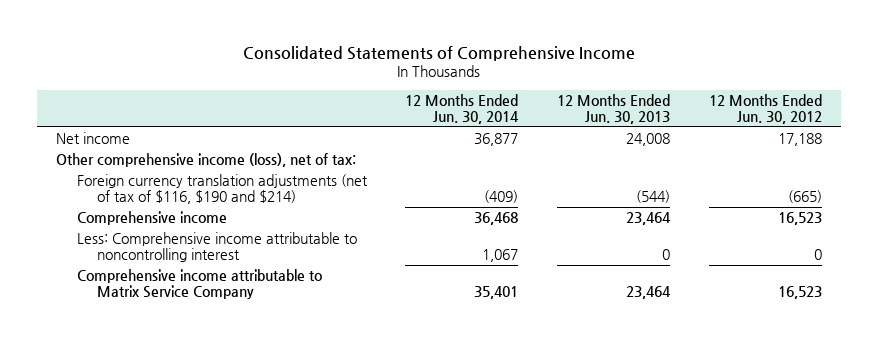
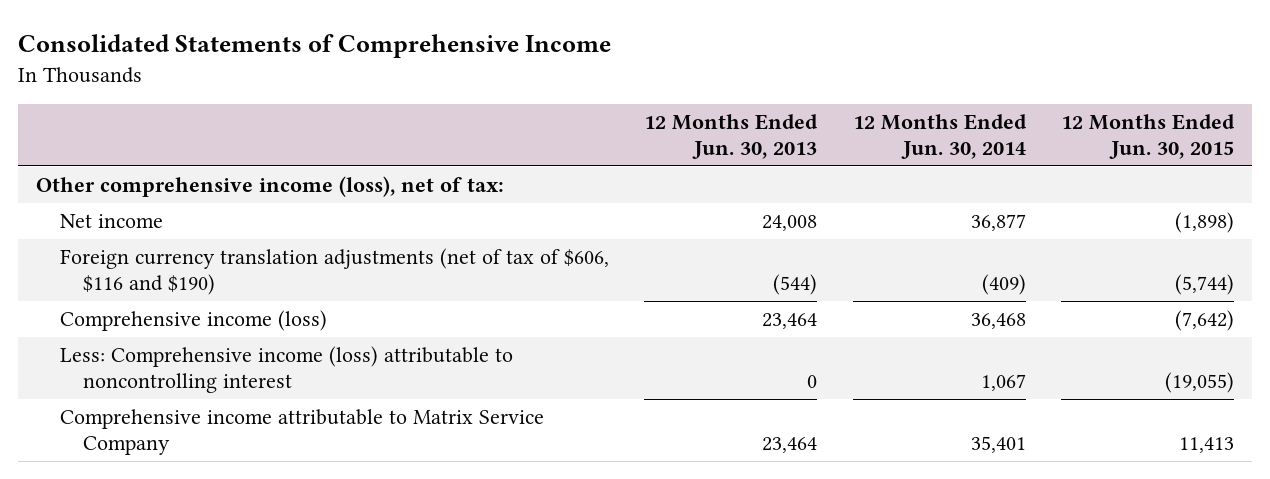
[709,93,823,124] 12 Months Ended Jun. 30, 2012 -> none
none -> [1061,114,1236,159] 12 Months Ended Jun. 30, 2015
[56,132,131,145] Net income -> [59,214,163,229] Net income
[76,174,368,205] Foreign currency translation adjustments (net of tax of $116, $190 and $214) -> [59,248,609,295] Foreign currency translation adjustments (net of tax of $606, $116 and $190)
[76,211,227,226] Comprehensive income -> [59,310,327,332] Comprehensive income (loss)
[76,232,357,263] Less: Comprehensive income attributable to noncontrolling interest -> [59,346,513,393] Less: Comprehensive income (loss) attributable to noncontrolling interest

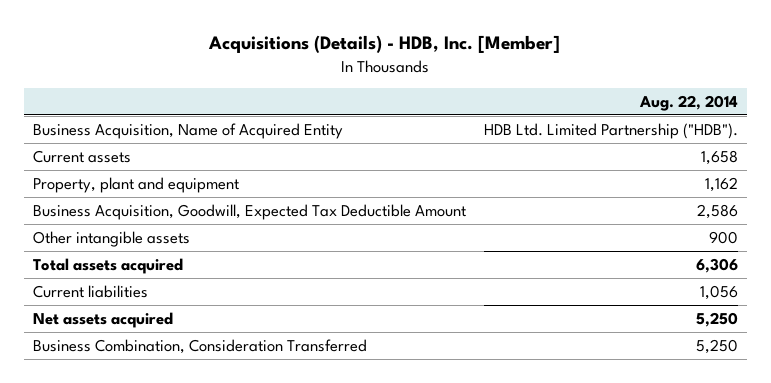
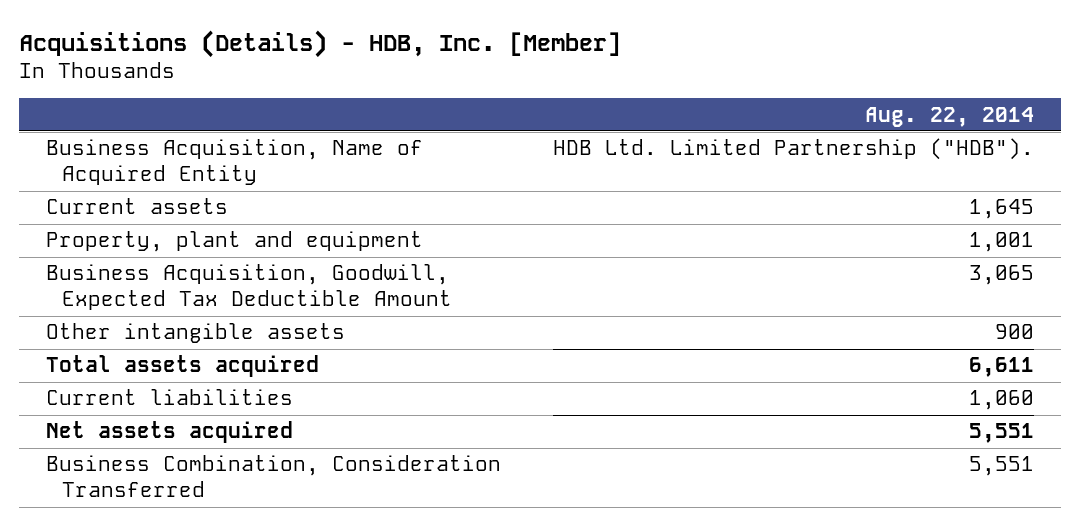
[700,149,738,165] 1,658 -> [969,199,1035,220] 1,645
[704,176,738,192] 1,162 -> [969,232,1035,253] 1,001
[696,203,738,219] 2,586 -> [969,265,1035,286] 3,065
[695,257,738,273] 6,306 -> [969,357,1035,378] 6,611
[699,284,738,300] 1,056 -> [969,390,1035,411] 1,060
[695,311,738,327] 5,250 -> [969,423,1035,444] 5,551
[695,338,738,354] 5,250 -> [969,456,1035,477] 5,551

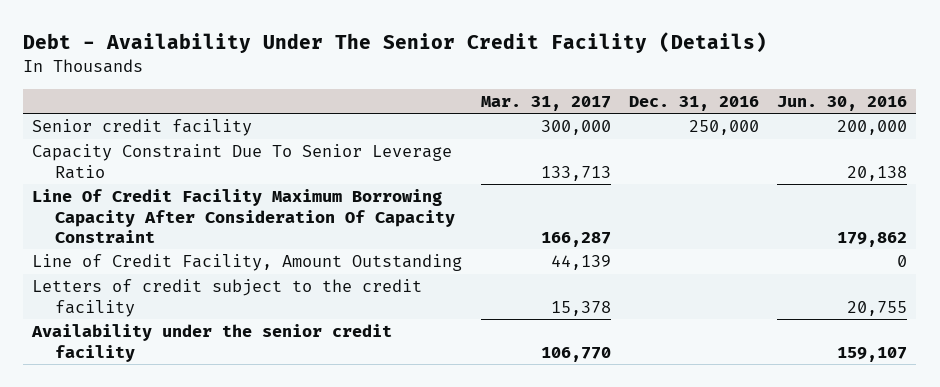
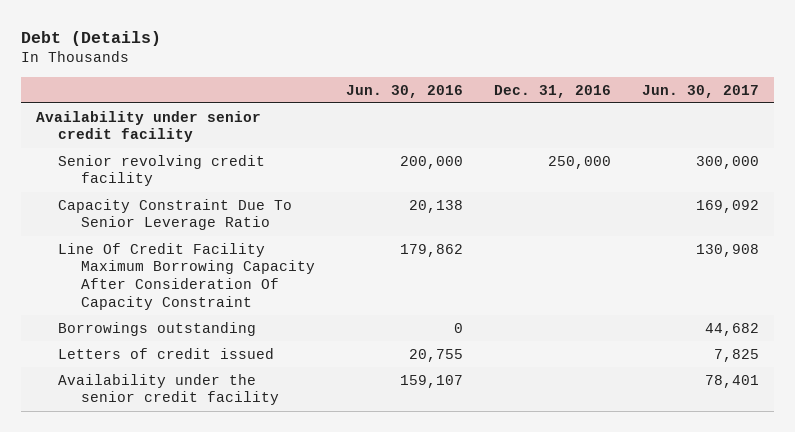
[23,32,768,54] Debt - Availability Under The Senior Credit Facility (Details) -> [20,31,161,47] Debt (Details)
[480,95,611,111] Mar. 31, 2017 -> none
none -> [641,84,759,98] Jun. 30, 2017
none -> [36,110,262,143] Availability under senior credit facility
[32,119,253,137] Senior credit facility -> [58,154,266,187] Senior revolving credit facility
[32,254,463,272] Line of Credit Facility, Amount Outstanding -> [58,321,257,336] Borrowings outstanding
[32,279,423,317] Letters of credit subject to the credit facility -> [58,347,275,359] Letters of credit issued

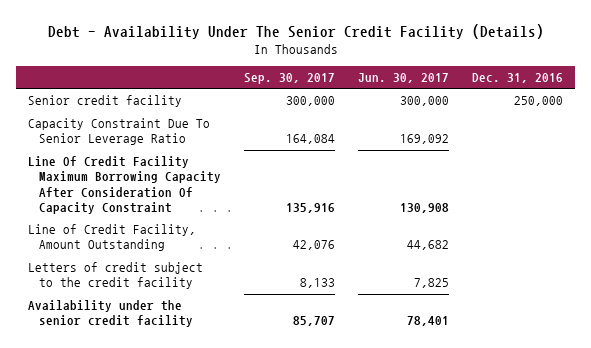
[20,31,161,47] Debt (Details) -> [47,23,544,39] Debt - Availability Under The Senior Credit Facility (Details)
[345,84,463,98] Jun. 30, 2016 -> none
none -> [244,72,336,84] Sep. 30, 2017
[36,110,262,143] Availability under senior credit facility -> none
[58,154,266,187] Senior revolving credit facility -> [27,95,182,108] Senior credit facility
[58,321,257,336] Borrowings outstanding -> [27,224,196,252] Line of Credit Facility, Amount Outstanding
[58,347,275,359] Letters of credit issued -> [27,262,203,290] Letters of credit subject to the credit facility

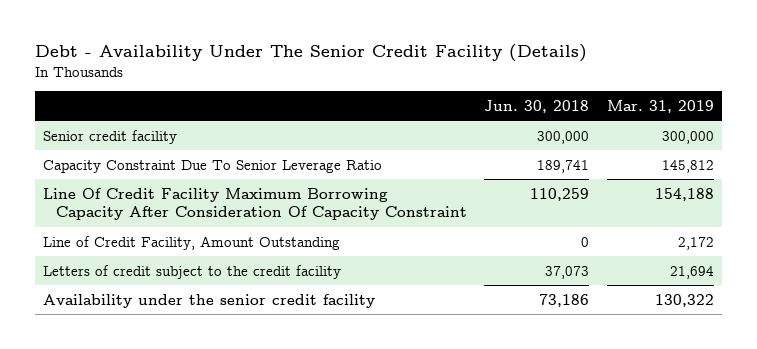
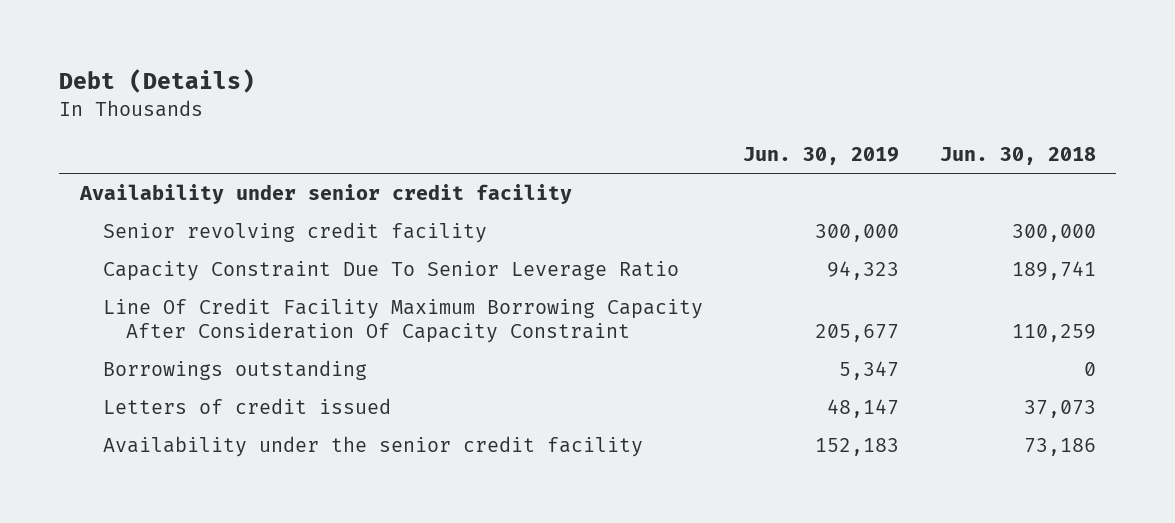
[34,44,587,63] Debt - Availability Under The Senior Credit Facility (Details) -> [59,69,256,94] Debt (Details)
[606,99,714,113] Mar. 31, 2019 -> none
none -> [743,146,900,165] Jun. 30, 2019
none -> [78,183,572,204] Availability under senior credit facility
[43,129,178,144] Senior credit facility -> [102,221,487,243] Senior revolving credit facility
[43,235,341,250] Line of Credit Facility, Amount Outstanding -> [102,359,367,380] Borrowings outstanding
[43,264,342,279] Letters of credit subject to the credit facility -> [102,397,391,414] Letters of credit issued

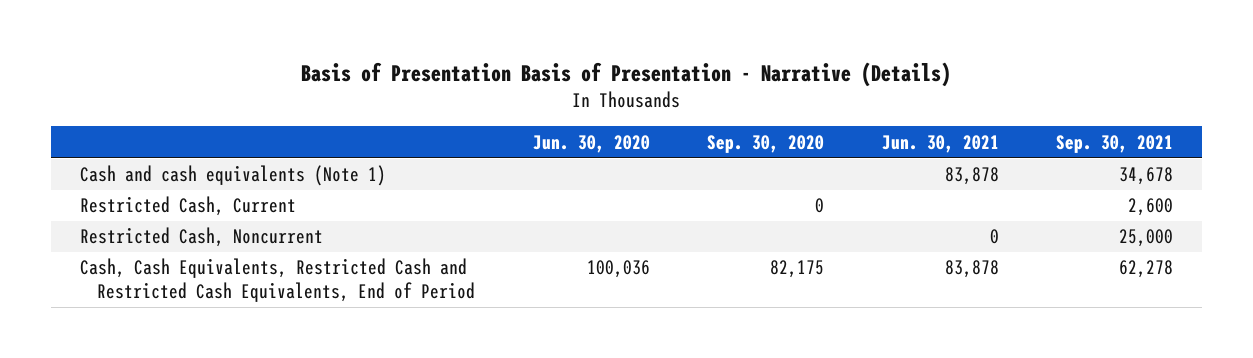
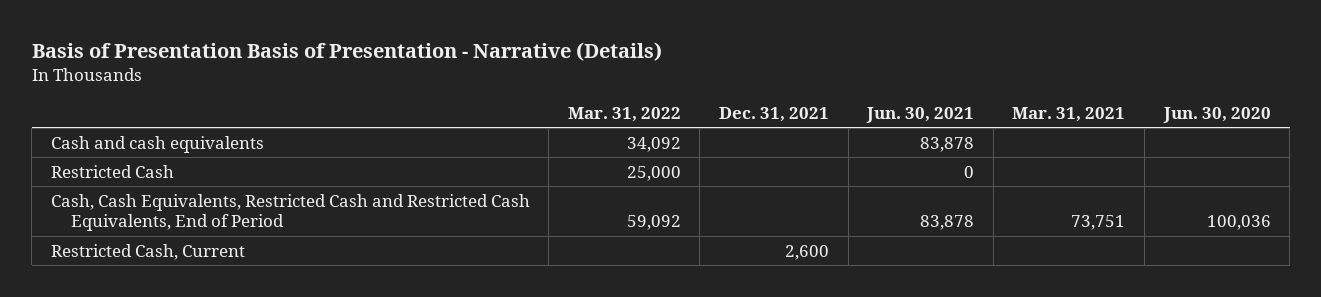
[707,134,825,153] Sep. 30, 2020 -> none
[1056,134,1174,153] Sep. 30, 2021 -> none
none -> [567,107,681,123] Mar. 31, 2022
none -> [718,107,829,123] Dec. 31, 2021
none -> [1012,107,1126,123] Mar. 31, 2021
[79,165,386,187] Cash and cash equivalents (Note 1) -> [50,135,264,153] Cash and cash equivalents
[79,227,323,248] Restricted Cash, Noncurrent -> [50,164,174,178] Restricted Cash
[79,196,296,217] Restricted Cash, Current -> [50,243,245,260] Restricted Cash, Current

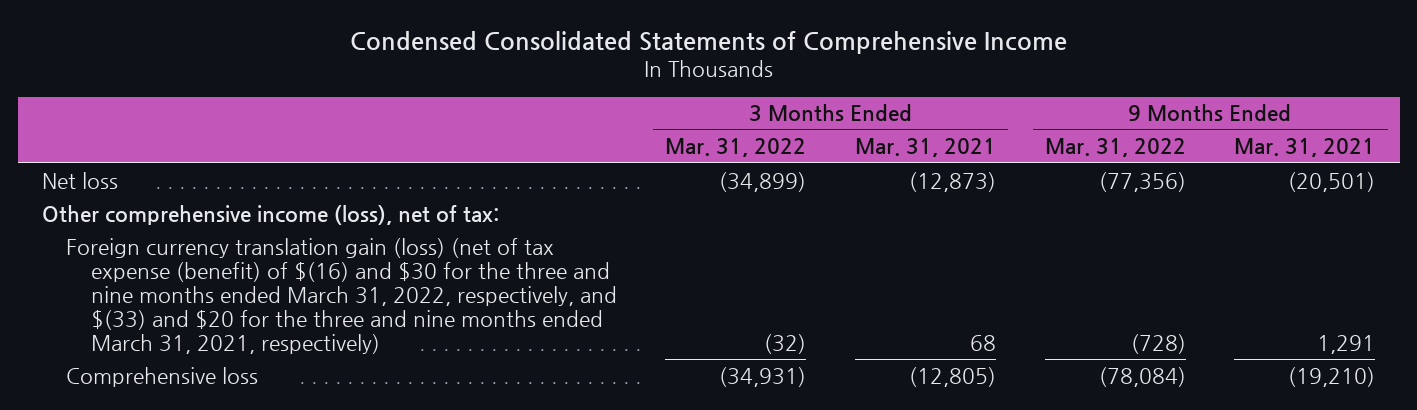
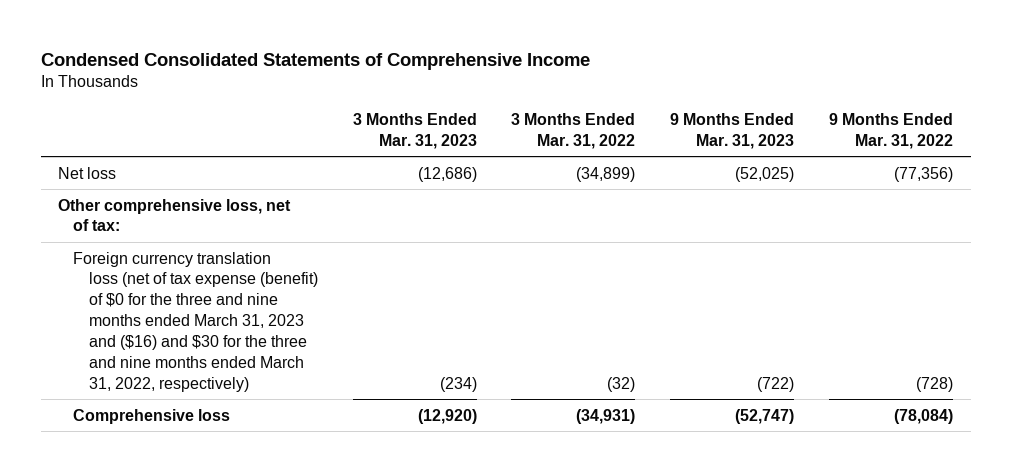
[855,138,997,158] Mar. 31, 2021 -> none
[1234,138,1376,158] Mar. 31, 2021 -> none
none -> [352,113,477,149] 3 Months Ended Mar. 31, 2023
none -> [670,113,795,149] 9 Months Ended Mar. 31, 2023
[41,204,499,225] Other comprehensive income (loss), net of tax: -> [58,198,292,232] Other comprehensive loss, net of tax:
[66,237,617,354] Foreign currency translation gain (loss) (net of tax expense (benefit) of $(16) and $30 for the three and nine months ended March 31, 2022, respectively, and $(33) and $20 for the three and nine months ended March 31, 2021, respectively) -> [73,251,318,392] Foreign currency translation loss (net of tax expense (benefit) of $0 for the three and nine months ended March 31, 2023 and ($16) and $30 for the three and nine months ended March 31, 2022, respectively)

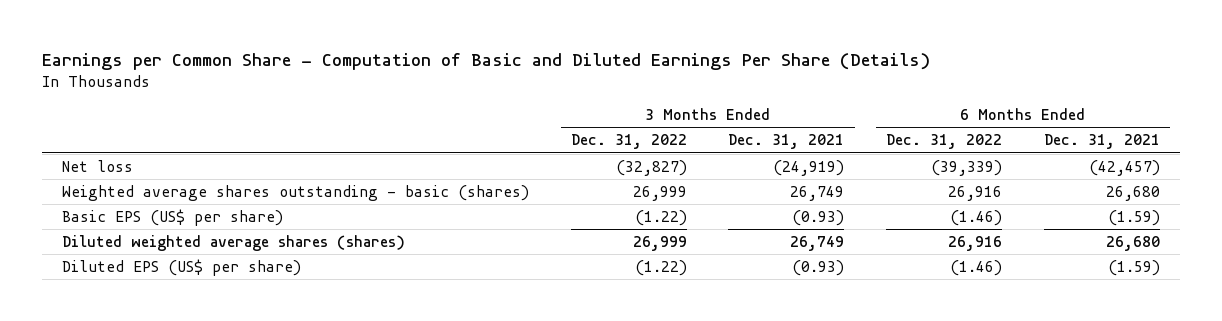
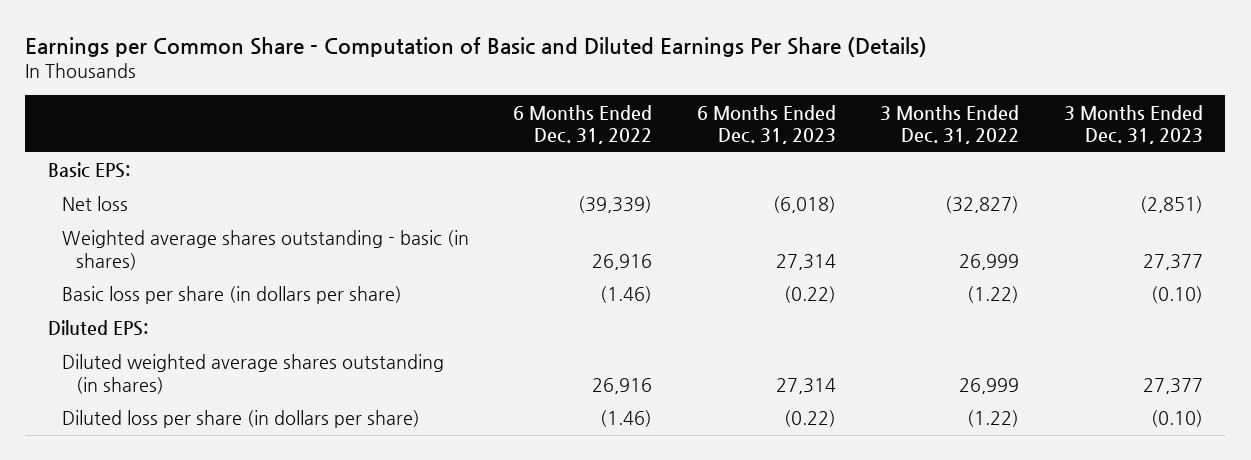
[728,134,845,150] Dec. 31, 2021 -> none
[1043,134,1160,150] Dec. 31, 2021 -> none
none -> [696,104,836,145] 6 Months Ended Dec. 31, 2023
none -> [1063,104,1203,145] 3 Months Ended Dec. 31, 2023
none -> [47,162,130,179] Basic EPS:
[62,184,530,201] Weighted average shares outstanding - basic (shares) -> [61,230,469,270] Weighted average shares outstanding - basic (in shares)
[62,208,284,226] Basic EPS (US$ per share) -> [61,286,402,305] Basic loss per share (in dollars per share)
none -> [47,320,148,337] Diluted EPS:
[62,234,406,251] Diluted weighted average shares (shares) -> [61,354,444,394] Diluted weighted average shares outstanding (in shares)
[62,258,302,276] Diluted EPS (US$ per share) -> [61,410,420,429] Diluted loss per share (in dollars per share)

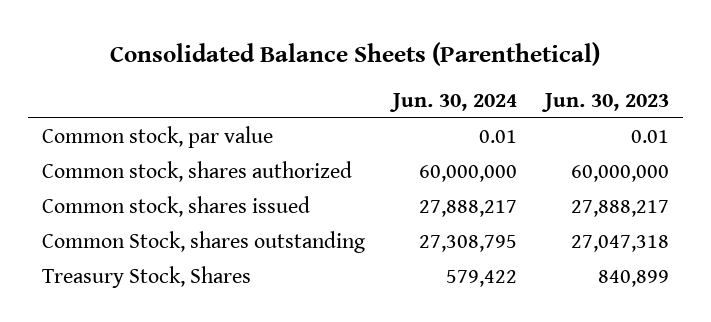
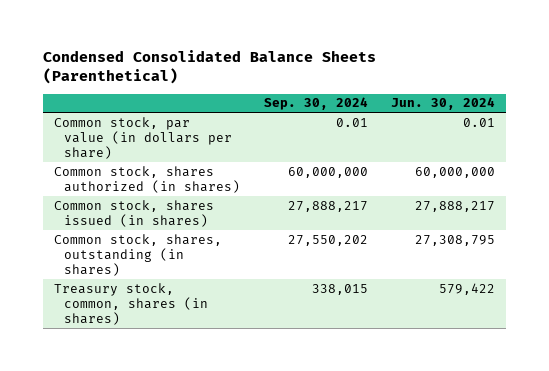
[110,41,601,66] Consolidated Balance Sheets (Parenthetical) -> [42,49,376,85] Condensed Consolidated Balance Sheets (Parenthetical)
[540,93,669,113] Jun. 30, 2023 -> none
none -> [263,97,368,111] Sep. 30, 2024
[42,126,274,149] Common stock, par value -> [54,116,233,159] Common stock, par value (in dollars per share)
[42,161,353,183] Common stock, shares authorized -> [54,165,241,193] Common stock, shares authorized (in shares)
[42,196,311,218] Common stock, shares issued -> [54,199,215,227] Common stock, shares issued (in shares)
[42,231,366,254] Common Stock, shares outstanding -> [54,233,223,276] Common stock, shares, outstanding (in shares)
[42,266,252,289] Treasury Stock, Shares -> [54,282,209,325] Treasury stock, common, shares (in shares)

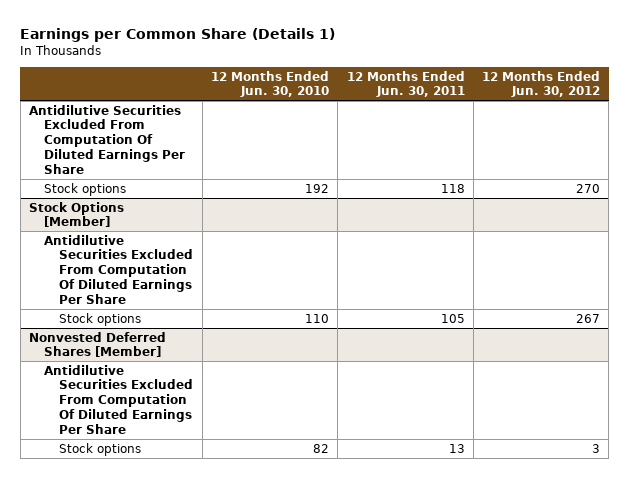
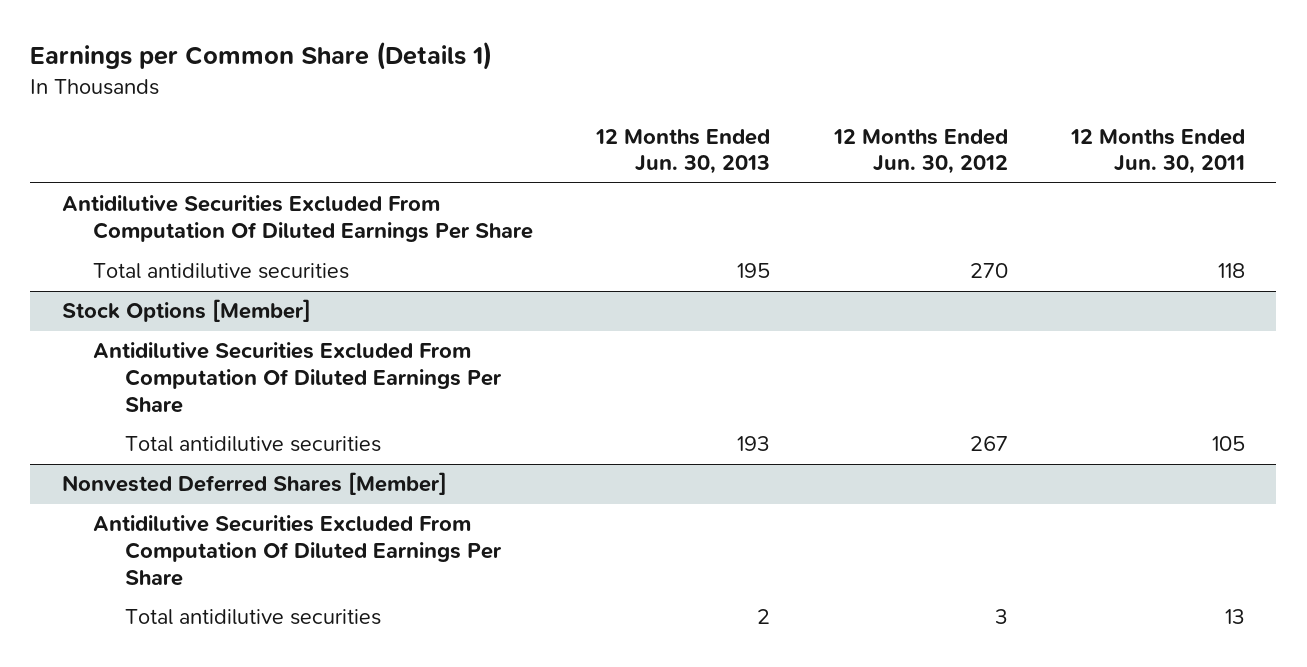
[211,70,330,98] 12 Months Ended Jun. 30, 2010 -> none
none -> [595,128,771,175] 12 Months Ended Jun. 30, 2013
[44,182,127,196] Stock options -> [93,263,350,280] Total antidilutive securities
[59,312,142,326] Stock options -> [124,436,381,453] Total antidilutive securities
[59,442,142,456] Stock options -> [124,609,381,626] Total antidilutive securities

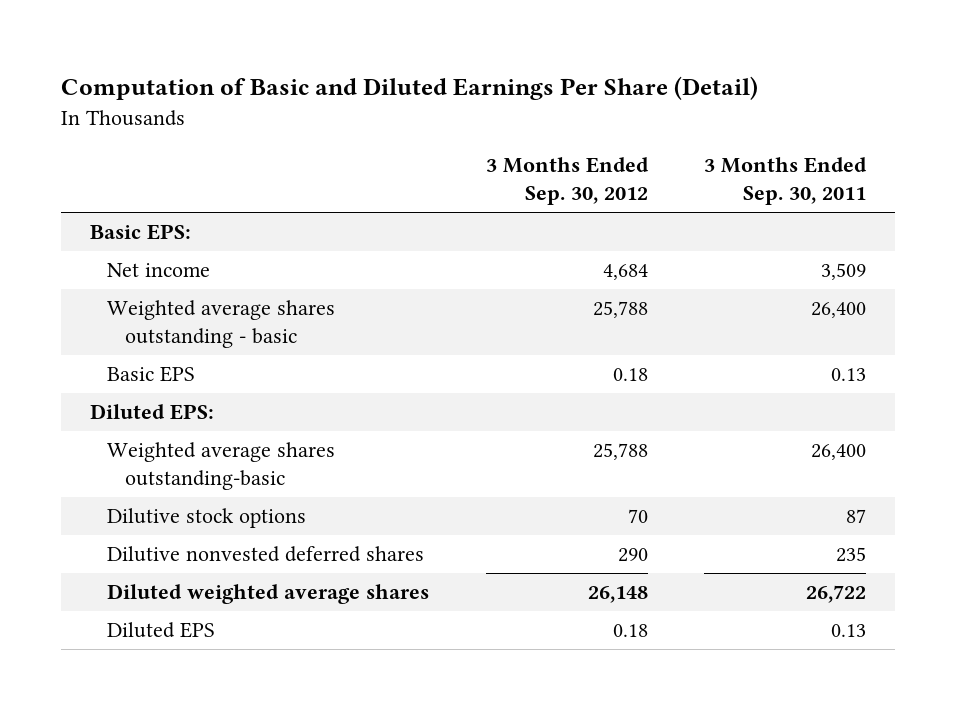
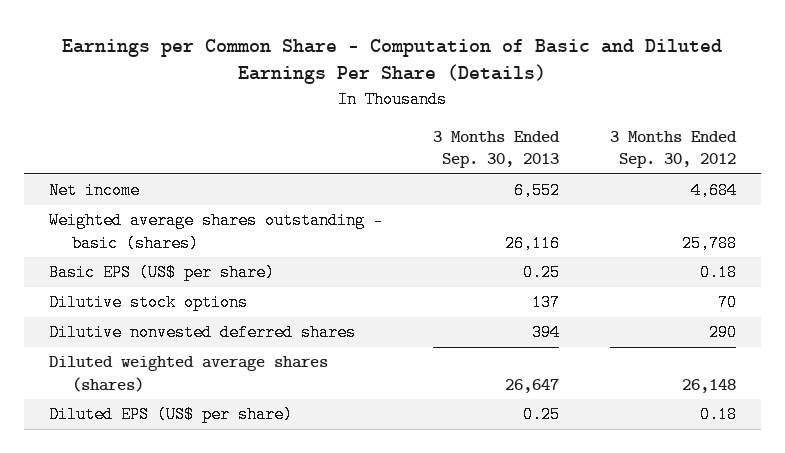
[61,76,759,101] Computation of Basic and Diluted Earnings Per Share (Detail) -> [62,38,723,85] Earnings per Common Share - Computation of Basic and Diluted Earnings Per Share (Details)
[704,157,868,206] 3 Months Ended Sep. 30, 2011 -> none
none -> [432,130,560,169] 3 Months Ended Sep. 30, 2013
[89,224,191,241] Basic EPS: -> none
[89,404,214,421] Diluted EPS: -> none
[107,442,336,490] Weighted average shares outstanding-basic -> none
[107,300,336,348] Weighted average shares outstanding - basic -> [49,212,384,252] Weighted average shares outstanding - basic (shares)
[107,366,196,383] Basic EPS -> [49,264,276,282] Basic EPS (US$ per share)
[107,584,430,605] Diluted weighted average shares -> [49,356,329,392] Diluted weighted average shares (shares)
[107,622,216,639] Diluted EPS -> [49,406,294,424] Diluted EPS (US$ per share)

